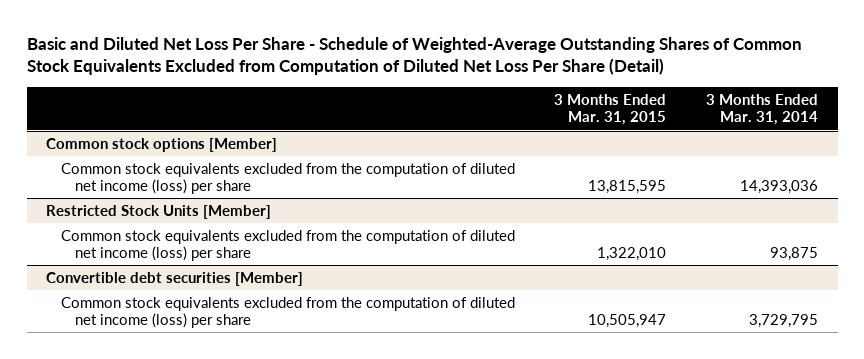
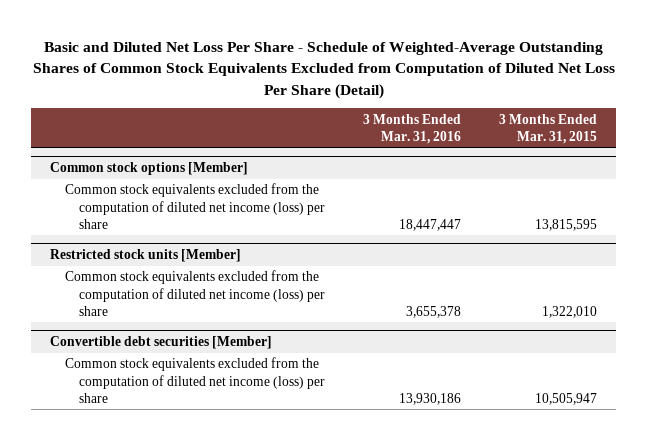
[706,94,819,126] 3 Months Ended Mar. 31, 2014 -> none
none -> [363,113,462,144] 3 Months Ended Mar. 31, 2016
[46,204,272,219] Restricted Stock Units [Member] -> [50,249,242,263] Restricted stock units [Member]

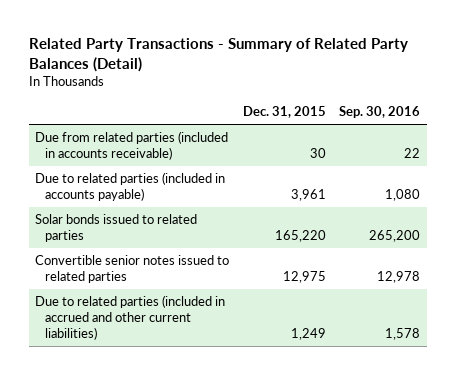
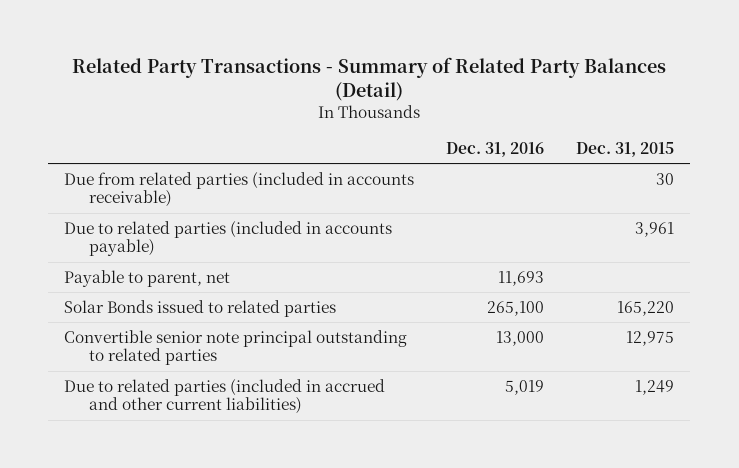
[339,105,421,118] Sep. 30, 2016 -> none
none -> [446,141,545,157] Dec. 31, 2016
none -> [64,269,231,287] Payable to parent, net
[35,214,198,243] Solar bonds issued to related parties -> [64,299,337,317] Solar Bonds issued to related parties
[35,255,230,284] Convertible senior notes issued to related parties -> [64,329,408,366] Convertible senior note principal outstanding to related parties

